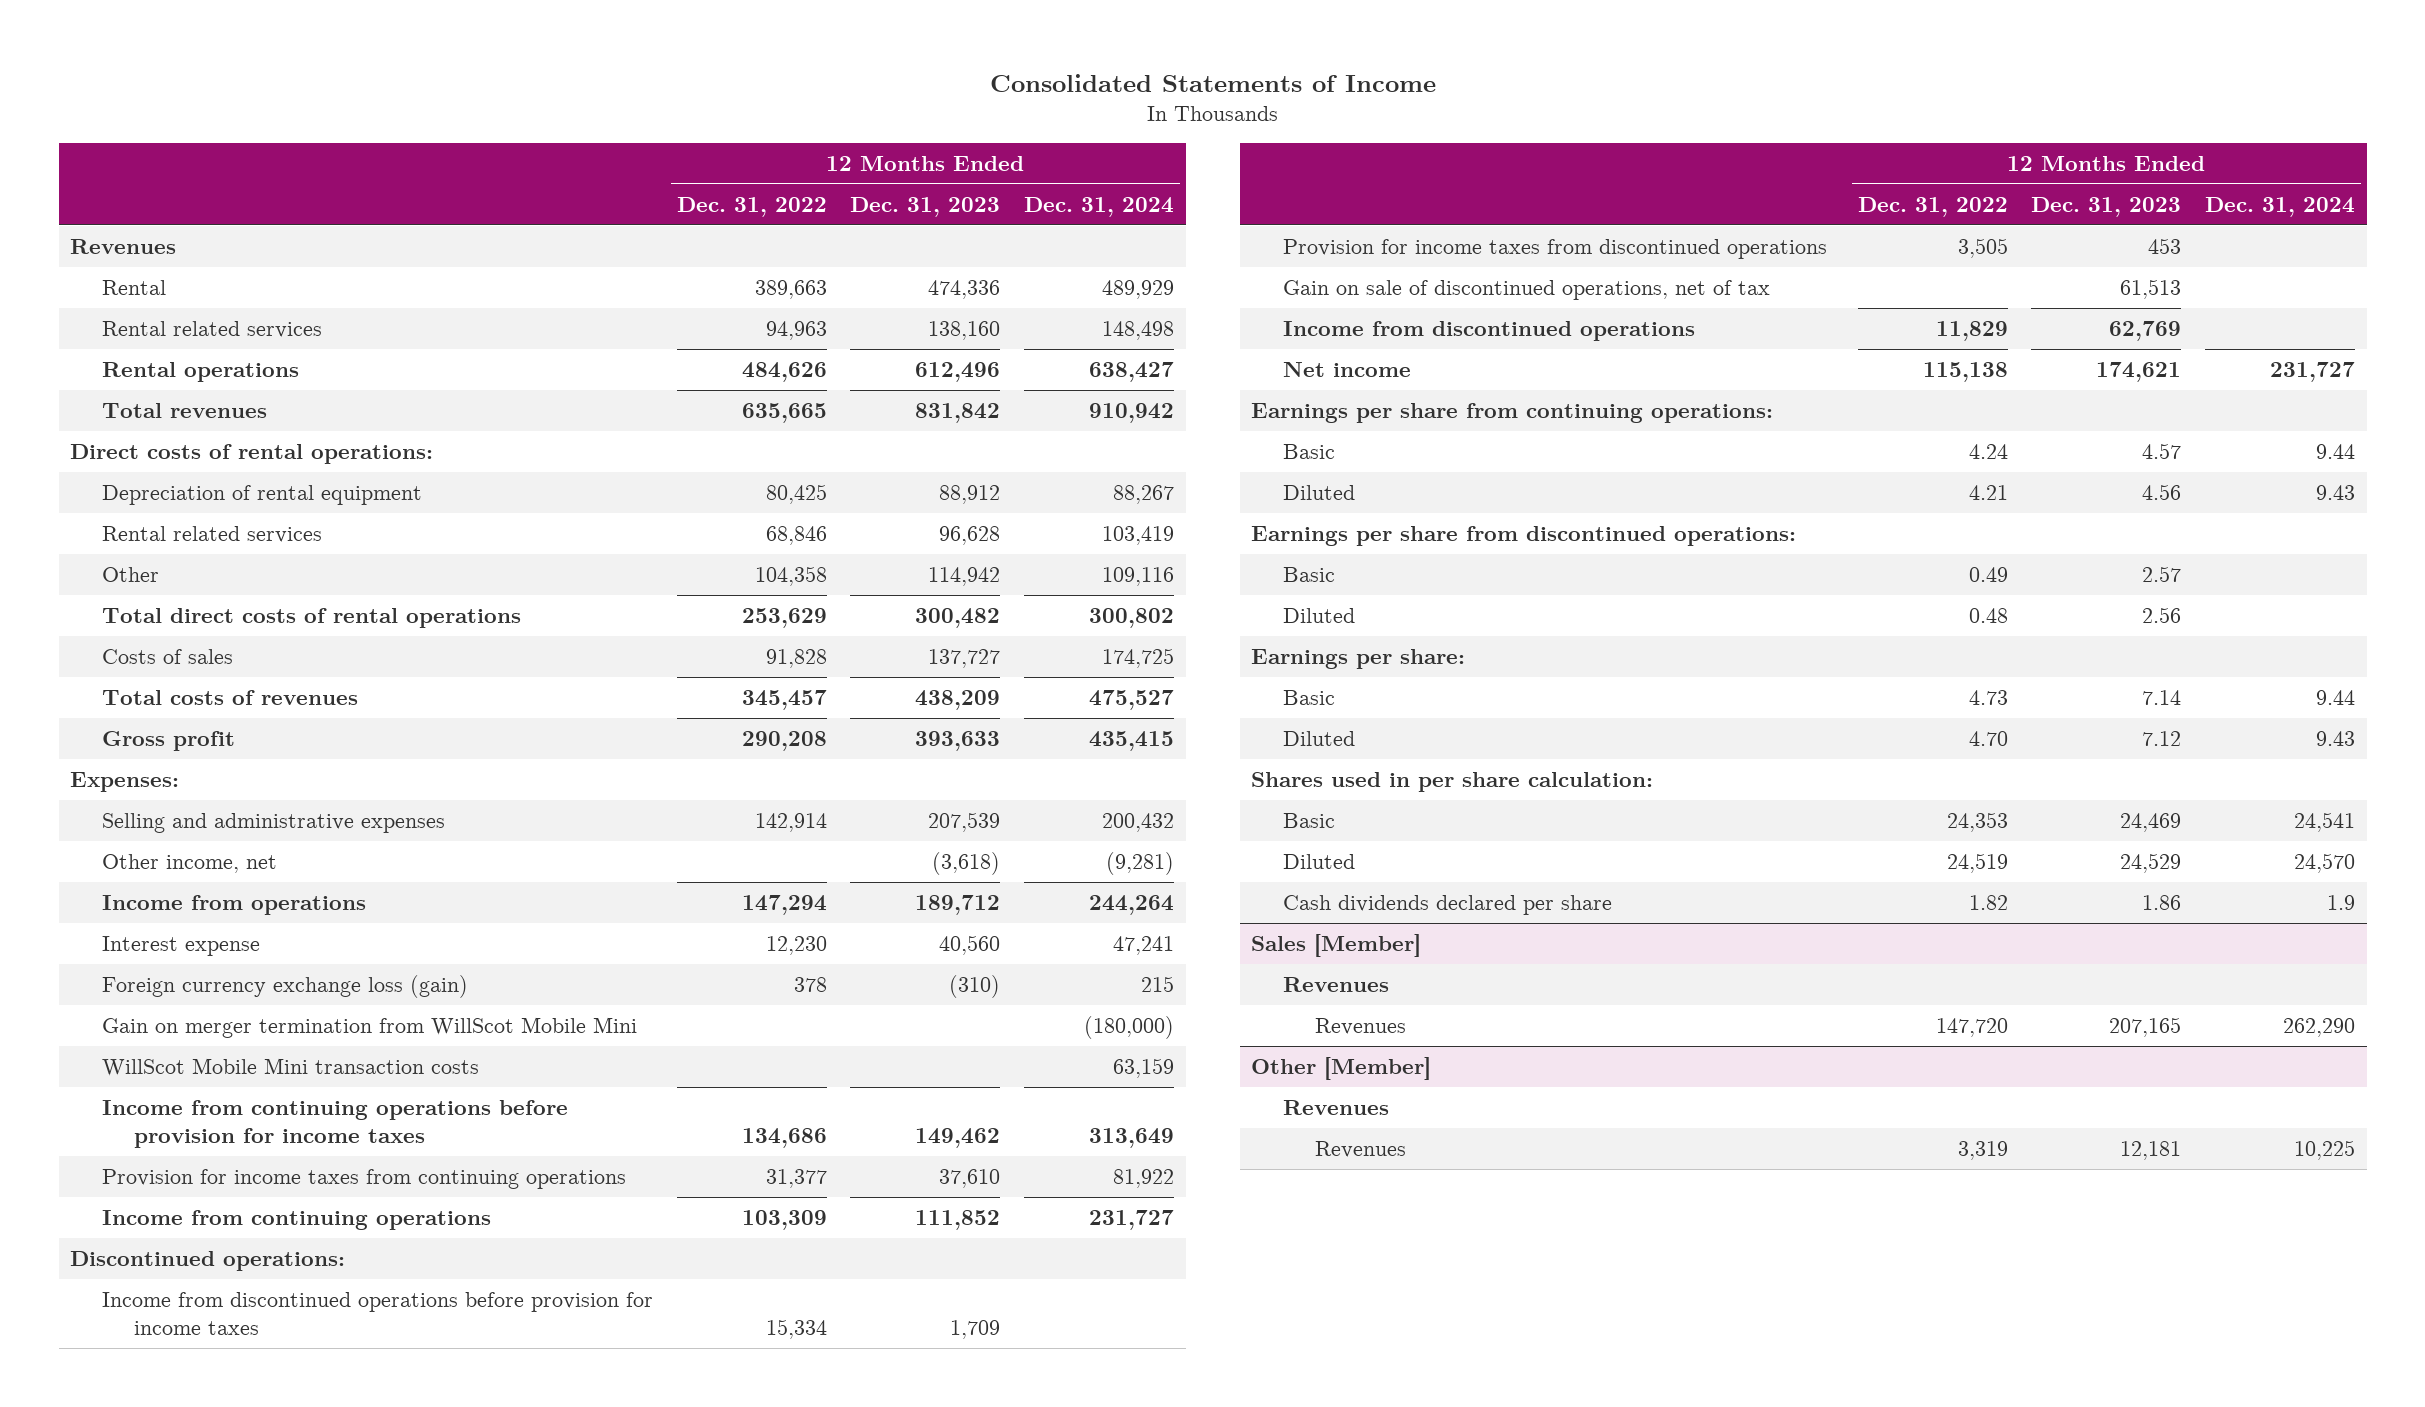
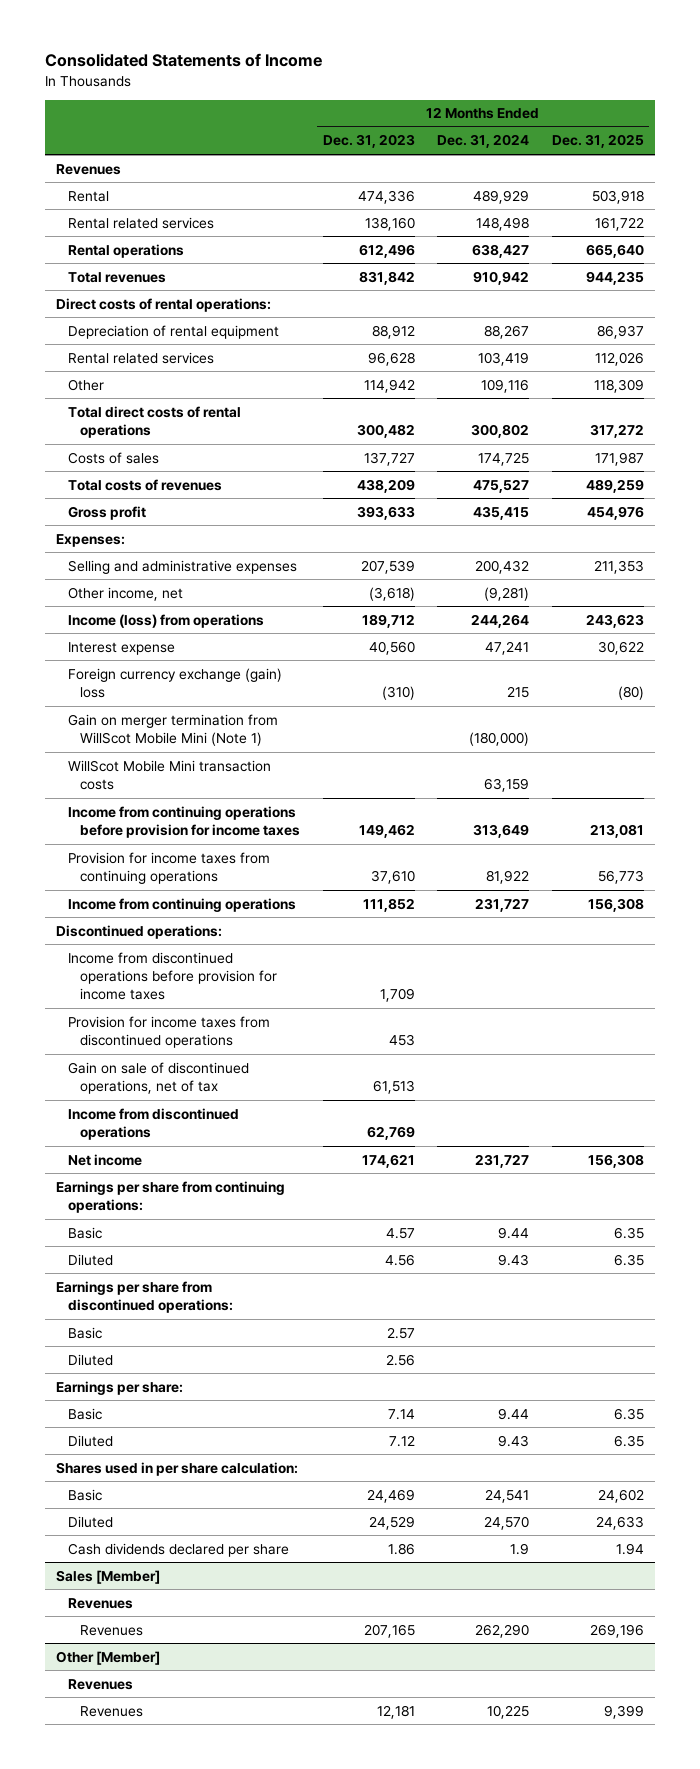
[676,196,827,217] Dec. 31, 2022 -> none
none -> [551,134,644,149] Dec. 31, 2025
[102,894,367,915] Income from operations -> [68,613,265,628] Income (loss) from operations
[102,974,469,998] Foreign currency exchange loss (gain) -> [68,667,283,698] Foreign currency exchange (gain) loss
[102,1016,638,1038] Gain on merger termination from WillScot Mobile Mini -> [68,713,279,746] Gain on merger termination from WillScot Mobile Mini (Note 1)

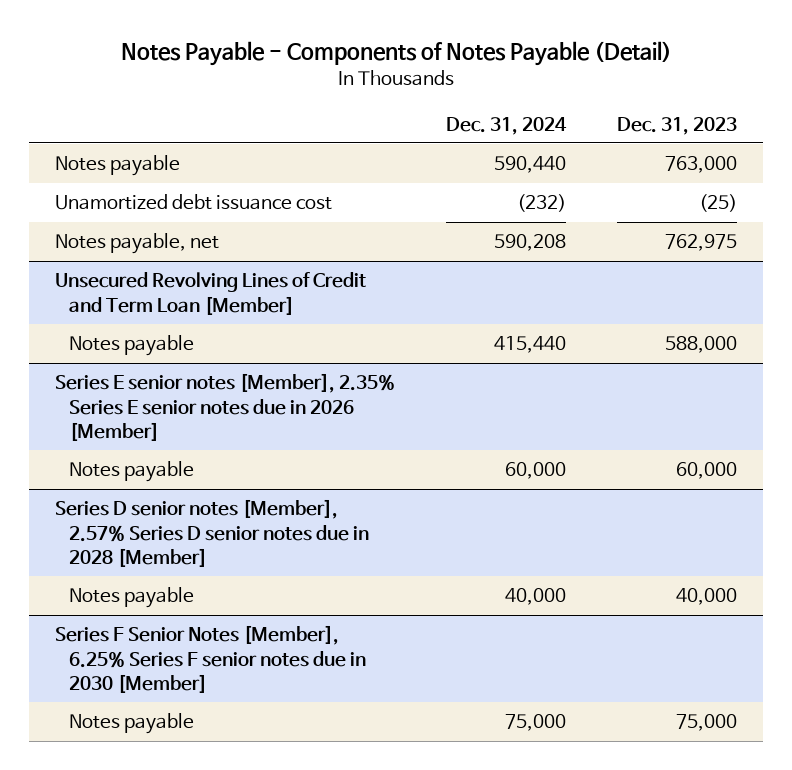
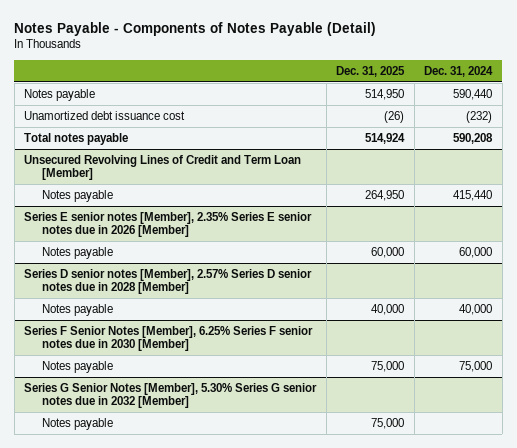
[617,116,738,135] Dec. 31, 2023 -> none
none -> [336,65,406,77] Dec. 31, 2025
[54,233,219,255] Notes payable, net -> [24,132,129,145] Total notes payable
none -> [24,382,318,409] Series G Senior Notes [Member], 5.30% Series G senior notes due in 2032 [Member]
none -> [41,417,113,430] Notes payable

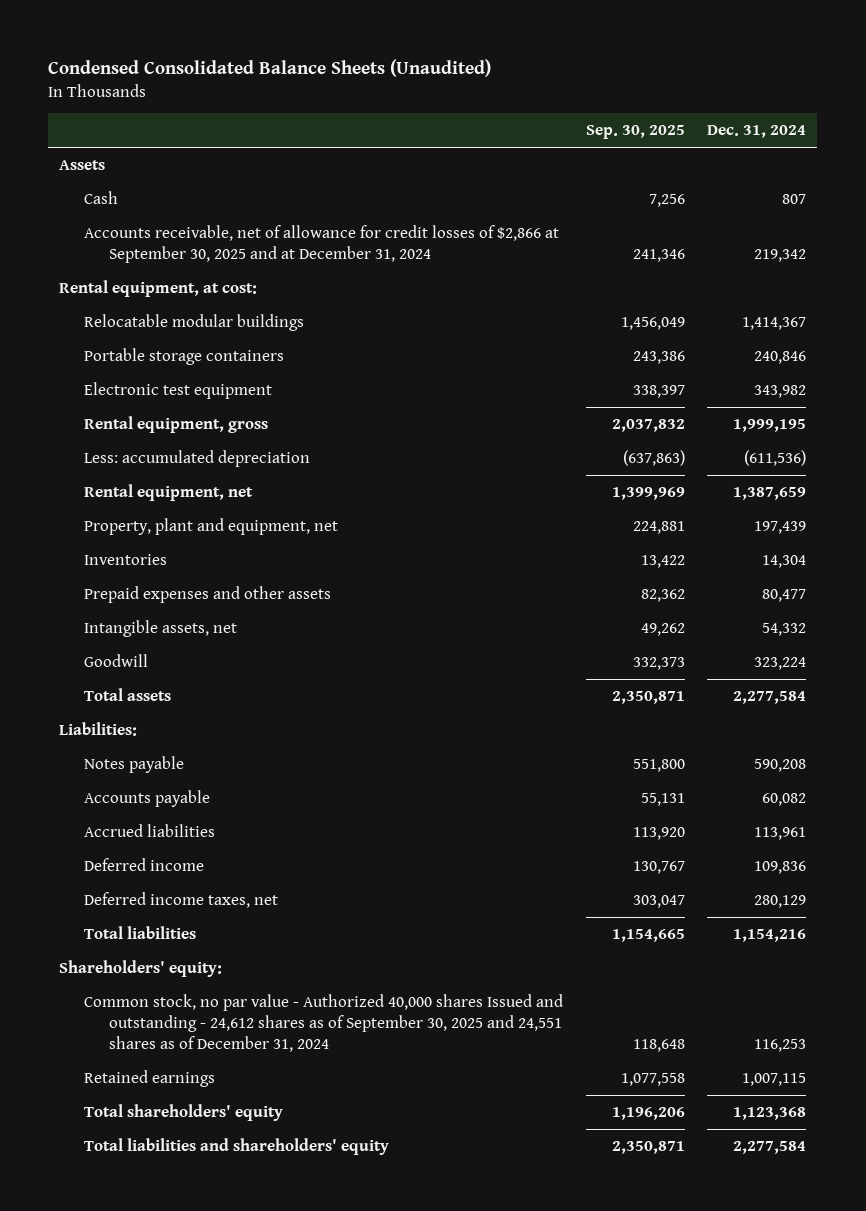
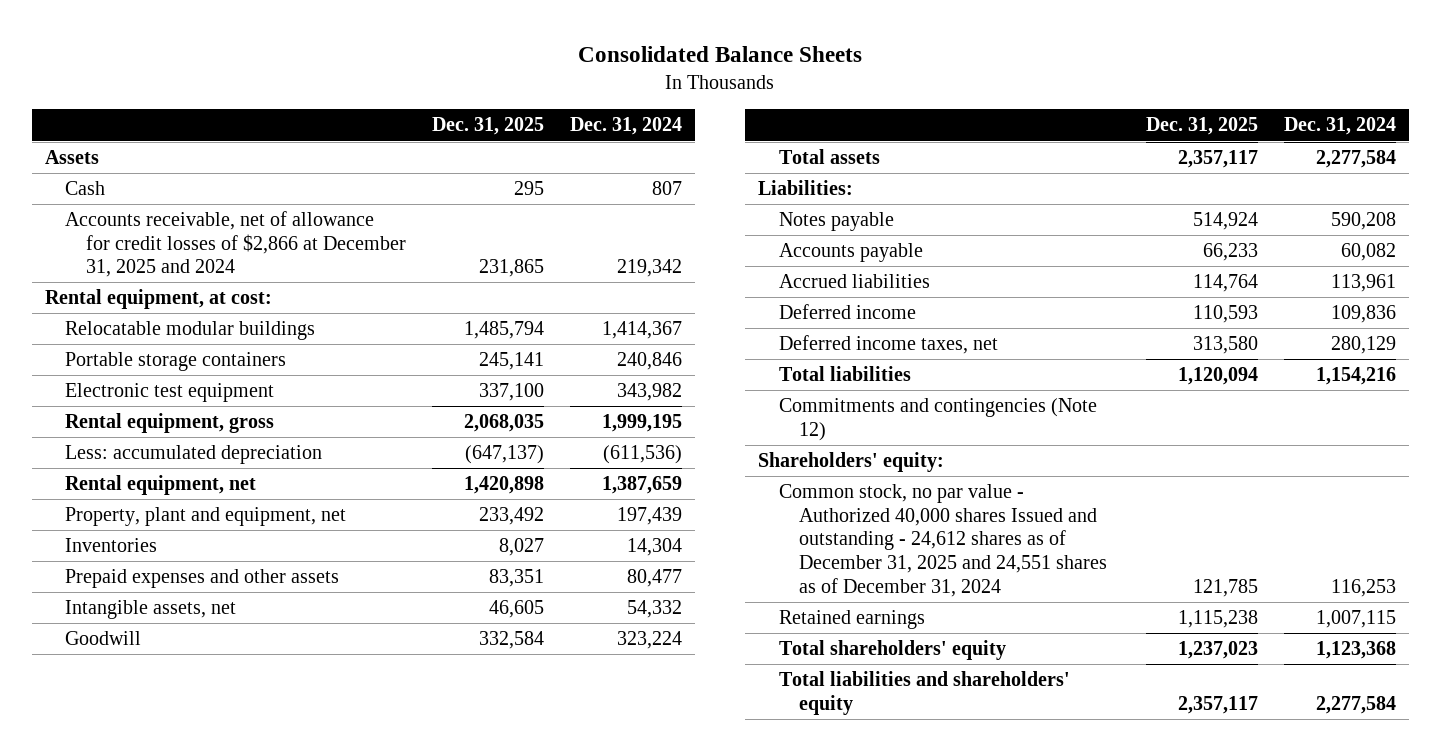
[48,59,492,78] Condensed Consolidated Balance Sheets (Unaudited) -> [578,46,863,63] Consolidated Balance Sheets
[585,125,685,140] Sep. 30, 2025 -> none
none -> [431,117,544,136] Dec. 31, 2025
[84,225,560,264] Accounts receivable, net of allowance for credit losses of $2,866 at September 30, 2025 and at December 31, 2024 -> [65,211,406,278] Accounts receivable, net of allowance for credit losses of $2,866 at December 31, 2025 and 2024
none -> [778,398,1097,441] Commitments and contingencies (Note 12)
[84,994,564,1053] Common stock, no par value - Authorized 40,000 shares Issued and outstanding - 24,612 shares as of September 30, 2025 and 24,551 shares as of December 31, 2024 -> [778,484,1108,597] Common stock, no par value - Authorized 40,000 shares Issued and outstanding - 24,612 shares as of December 31, 2025 and 24,551 shares as of December 31, 2024

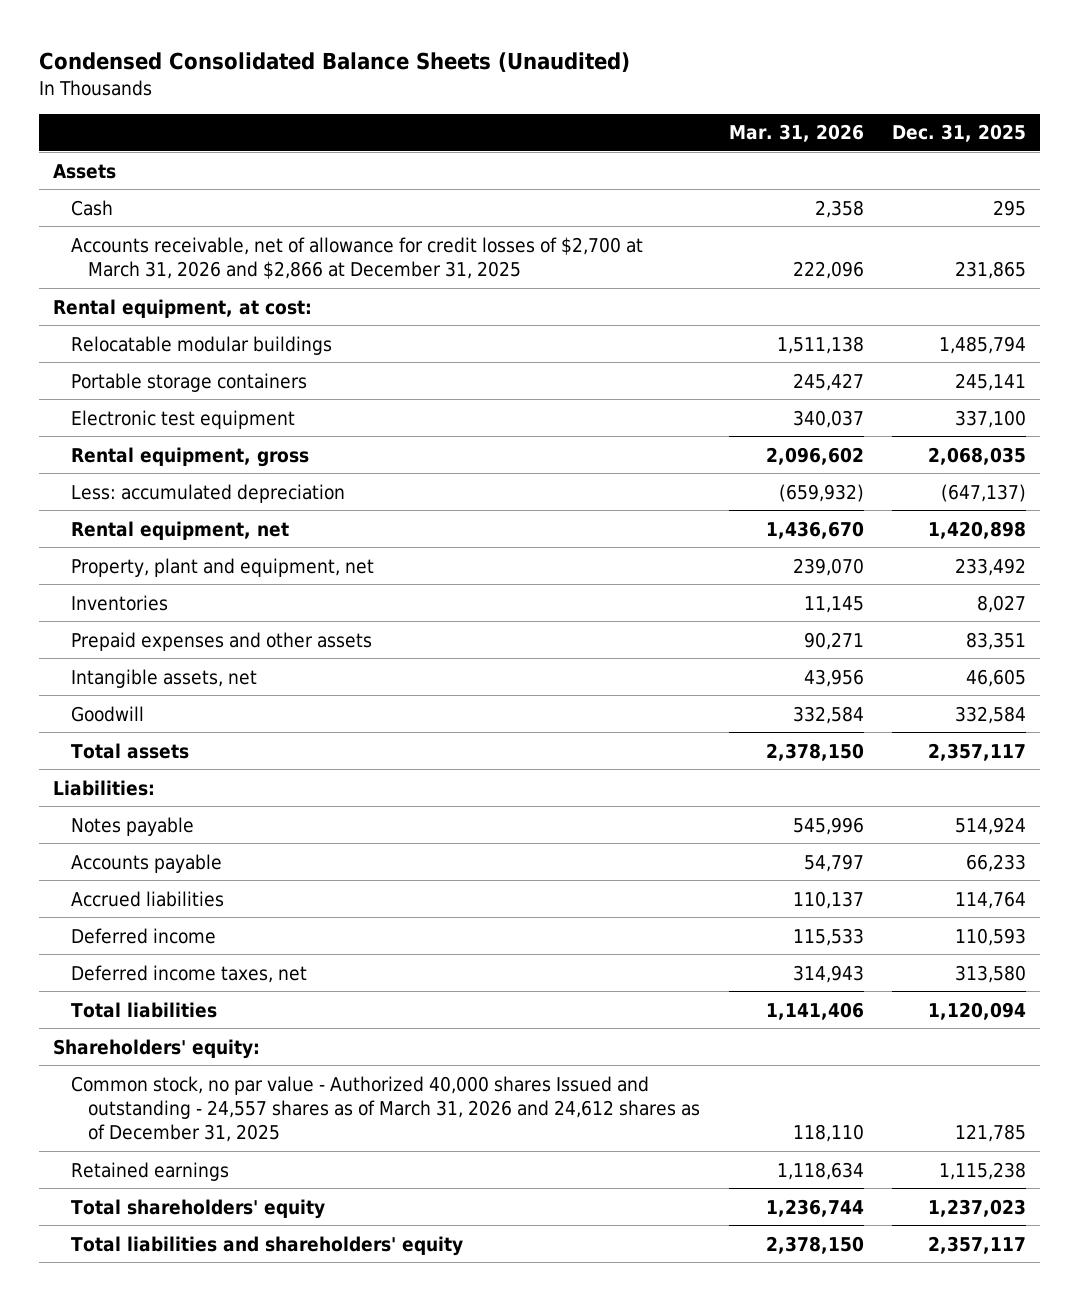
[578,46,863,63] Consolidated Balance Sheets -> [39,51,631,72] Condensed Consolidated Balance Sheets (Unaudited)
[570,117,683,136] Dec. 31, 2024 -> none
none -> [728,124,864,143] Mar. 31, 2026
[65,211,406,278] Accounts receivable, net of allowance for credit losses of $2,866 at December 31, 2025 and 2024 -> [70,236,643,279] Accounts receivable, net of allowance for credit losses of $2,700 at March 31, 2026 and $2,866 at December 31, 2025
[778,398,1097,441] Commitments and contingencies (Note 12) -> none
[778,484,1108,597] Common stock, no par value - Authorized 40,000 shares Issued and outstanding - 24,612 shares as of December 31, 2025 and 24,551 shares as of December 31, 2024 -> [70,1075,701,1143] Common stock, no par value - Authorized 40,000 shares Issued and outstanding - 24,557 shares as of March 31, 2026 and 24,612 shares as of December 31, 2025

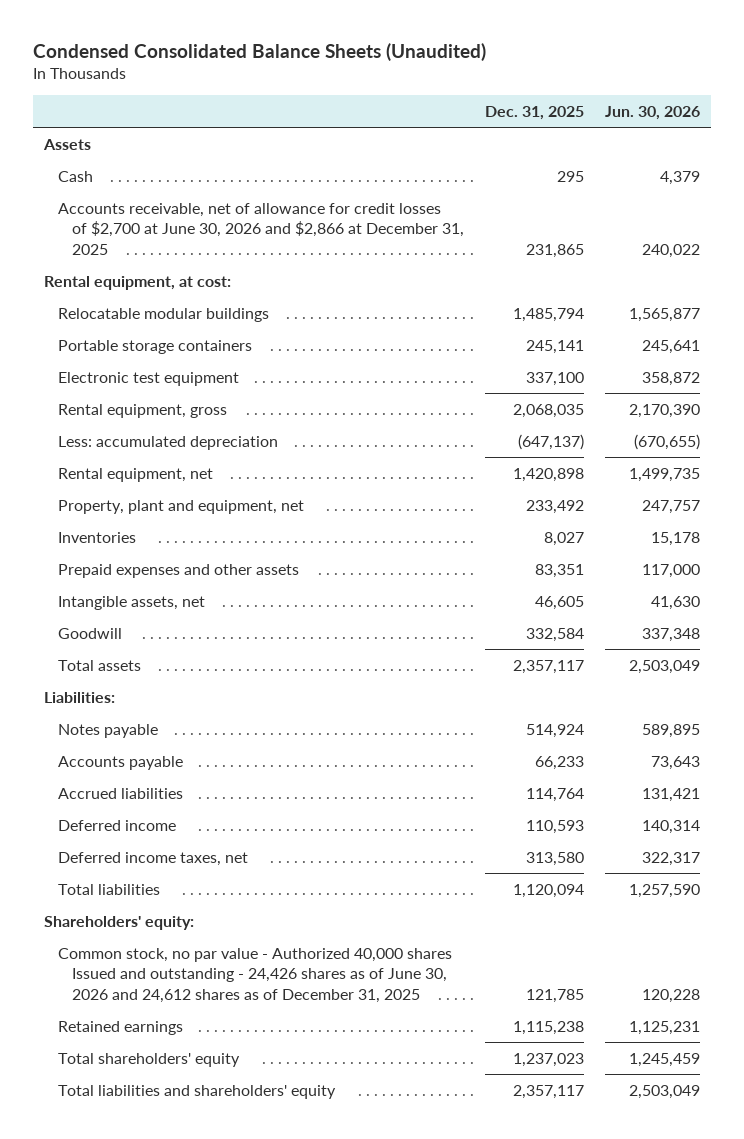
[728,124,864,143] Mar. 31, 2026 -> none
none -> [605,105,701,120] Jun. 30, 2026
[70,236,643,279] Accounts receivable, net of allowance for credit losses of $2,700 at March 31, 2026 and $2,866 at December 31, 2025 -> [57,202,464,255] Accounts receivable, net of allowance for credit losses of $2,700 at June 30, 2026 and $2,866 at December 31, 2025
[70,1075,701,1143] Common stock, no par value - Authorized 40,000 shares Issued and outstanding - 24,557 shares as of March 31, 2026 and 24,612 shares as of December 31, 2025 -> [57,947,452,1003] Common stock, no par value - Authorized 40,000 shares Issued and outstanding - 24,426 shares as of June 30, 2026 and 24,612 shares as of December 31, 2025

